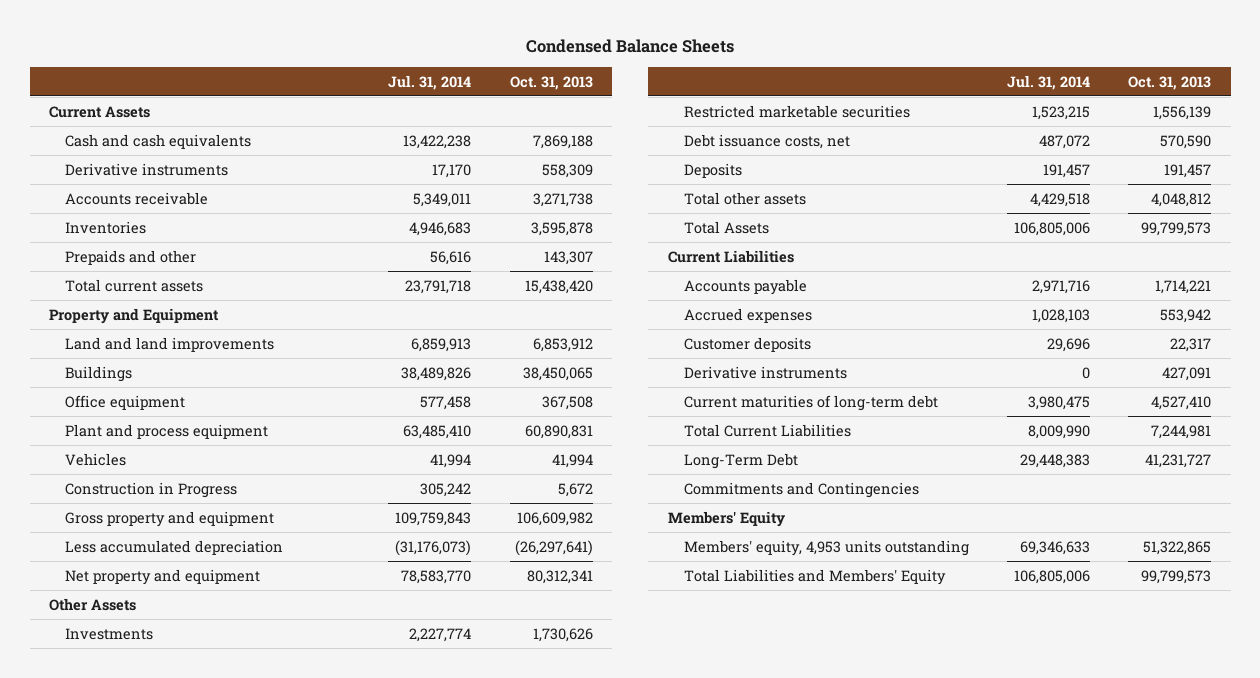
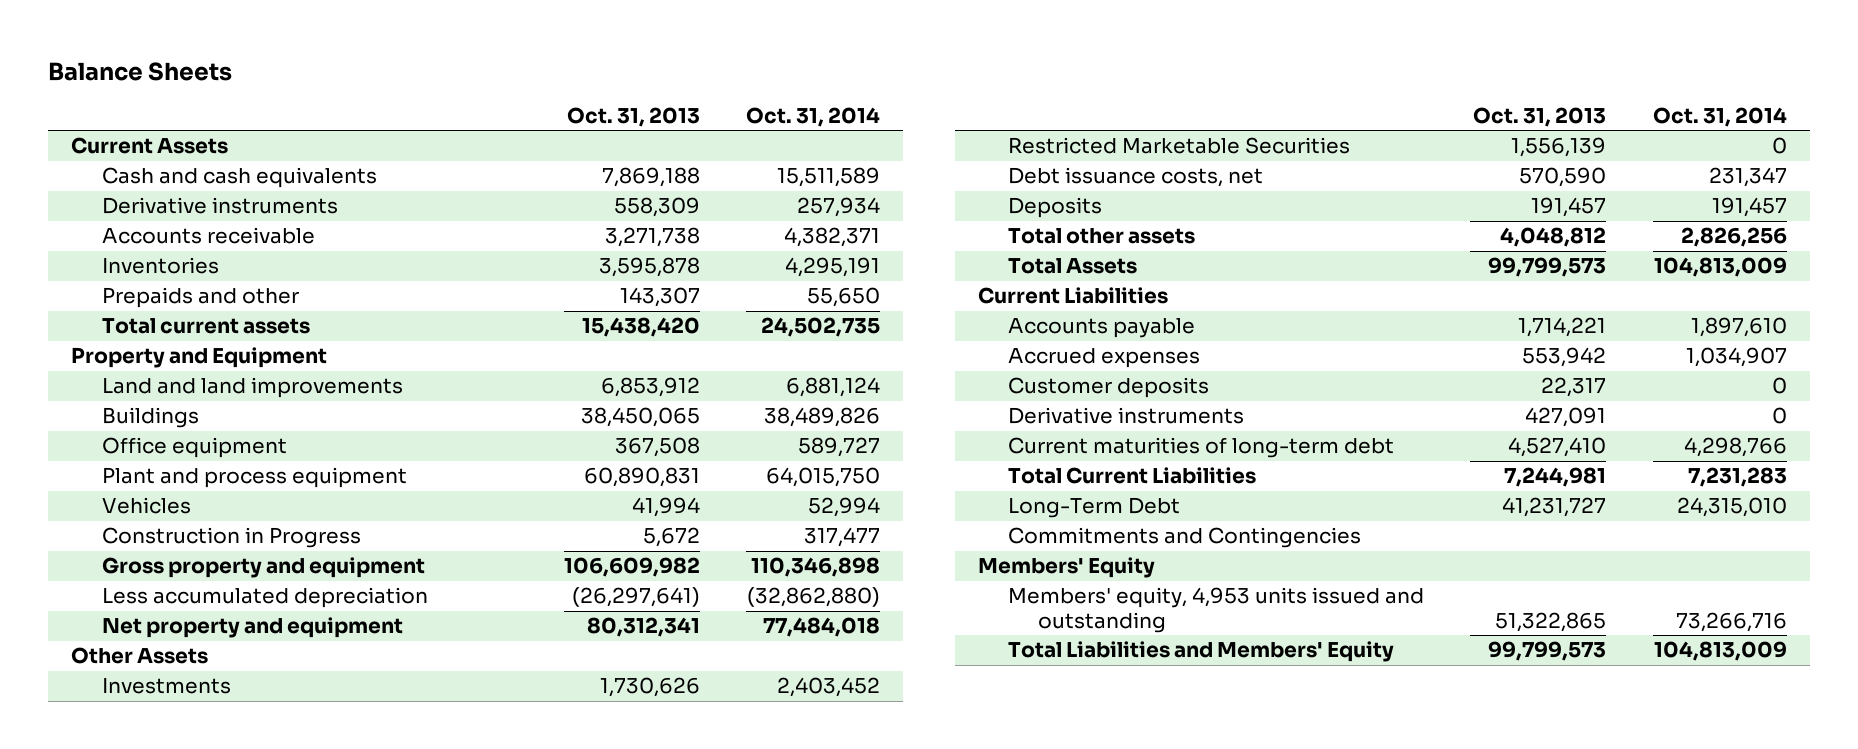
[526,39,735,54] Condensed Balance Sheets -> [48,61,233,81] Balance Sheets
[388,74,472,90] Jul. 31, 2014 -> none
none -> [746,106,881,127] Oct. 31, 2014
[683,104,910,118] Restricted marketable securities -> [1008,137,1351,155] Restricted Marketable Securities
[683,539,969,556] Members' equity, 4,953 units outstanding -> [1008,587,1425,633] Members' equity, 4,953 units issued and outstanding

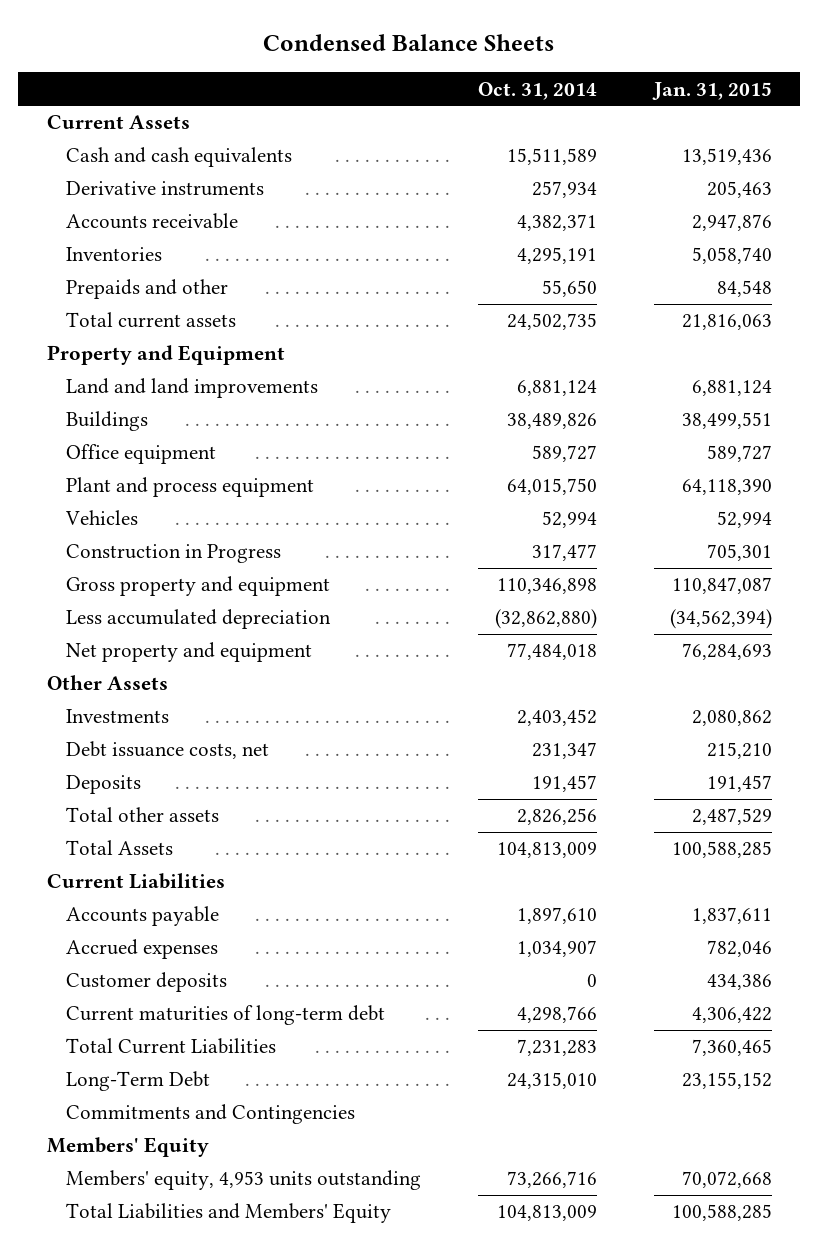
[48,61,233,81] Balance Sheets -> [263,34,555,52] Condensed Balance Sheets
[566,106,700,127] Oct. 31, 2013 -> none
none -> [651,81,772,100] Jan. 31, 2015
[1008,137,1351,155] Restricted Marketable Securities -> none
[1008,407,1245,425] Derivative instruments -> none
[1008,587,1425,633] Members' equity, 4,953 units issued and outstanding -> [66,1170,422,1191] Members' equity, 4,953 units outstanding

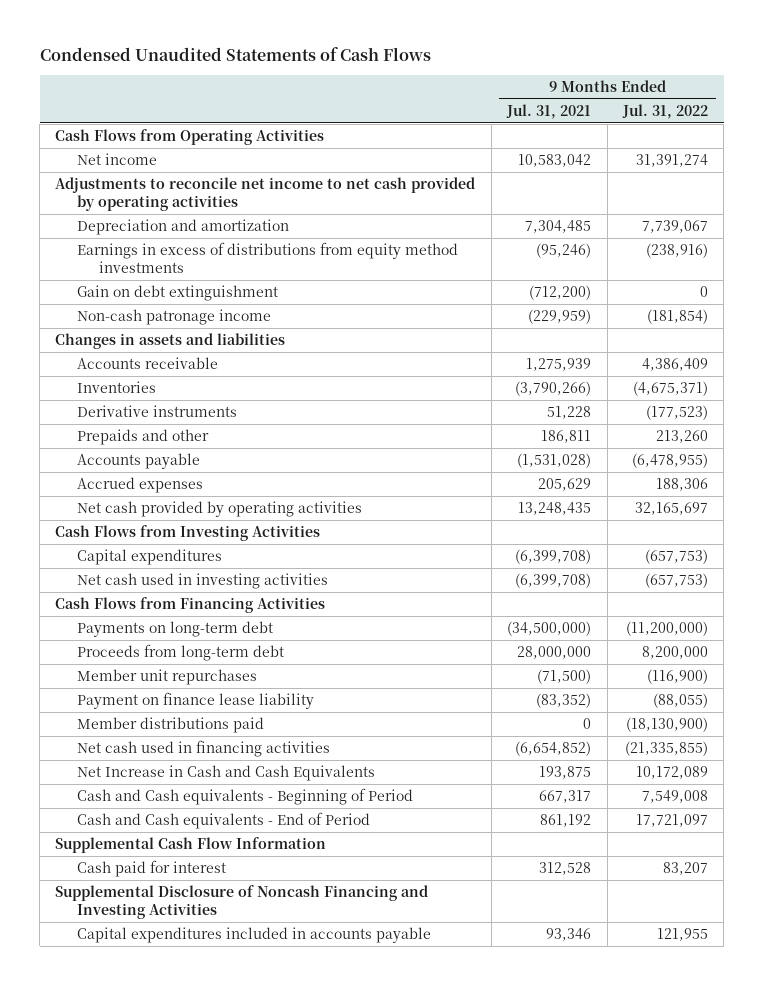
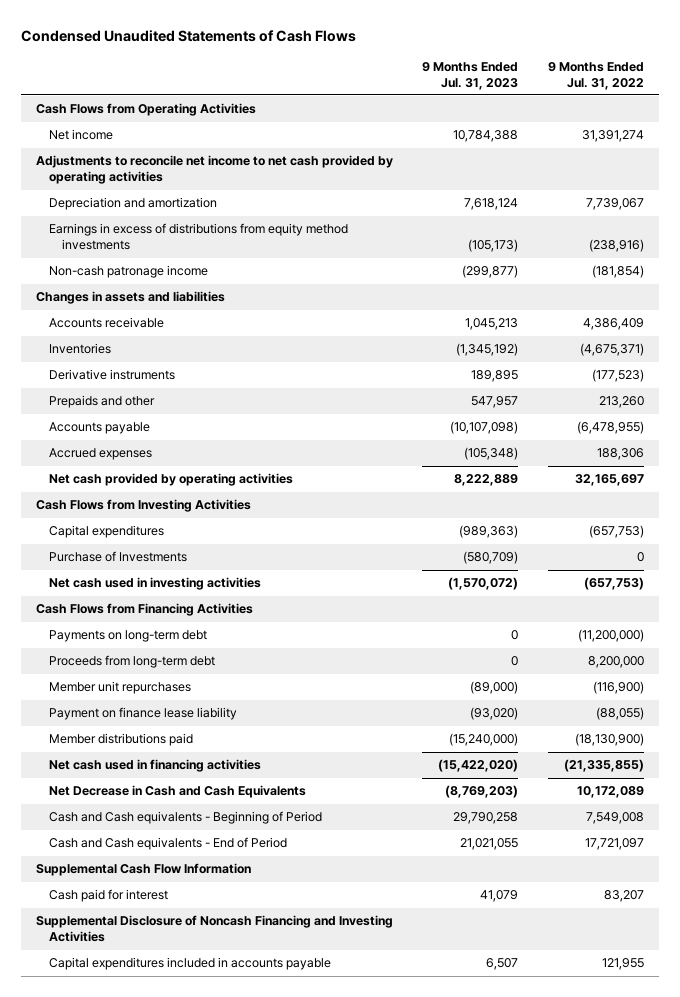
[506,103,592,119] Jul. 31, 2021 -> none
none -> [422,61,519,90] 9 Months Ended Jul. 31, 2023
[77,285,279,302] Gain on debt extinguishment -> none
none -> [48,551,187,563] Purchase of Investments
[77,765,376,782] Net Increase in Cash and Cash Equivalents -> [48,785,306,799] Net Decrease in Cash and Cash Equivalents

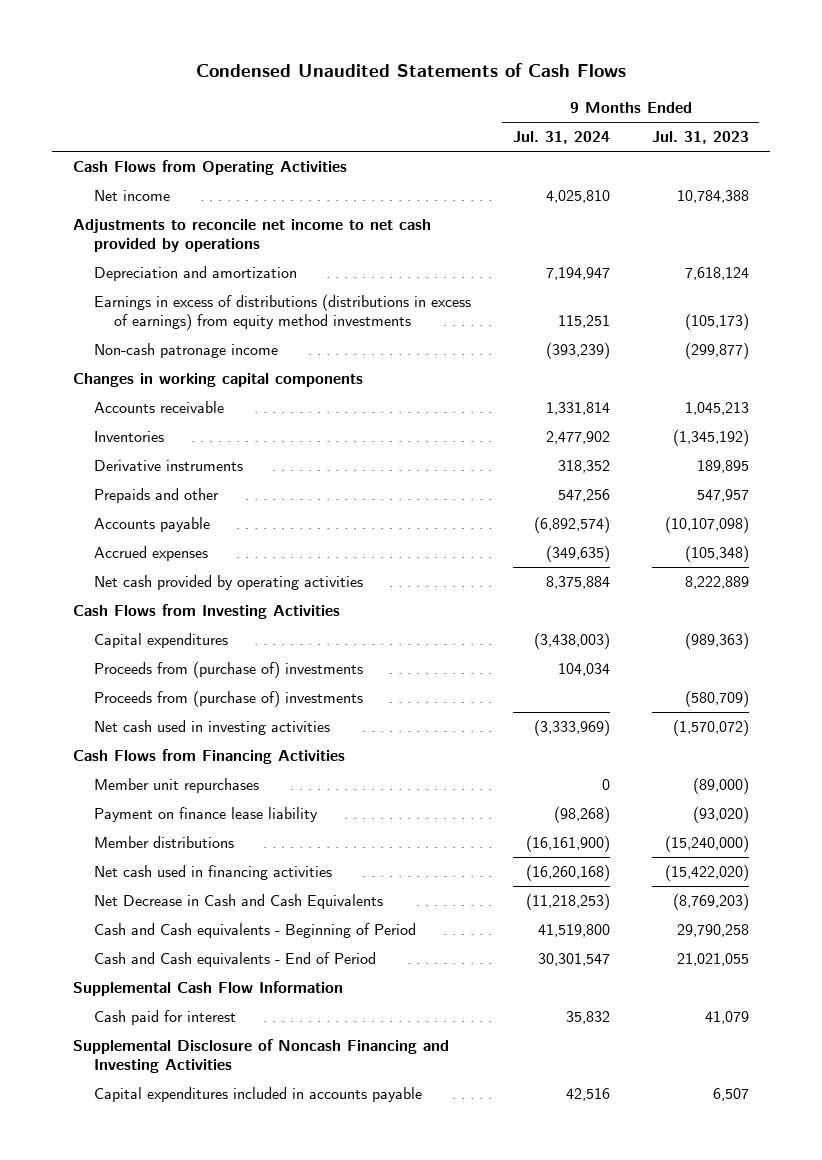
[547,61,644,90] 9 Months Ended Jul. 31, 2022 -> none
none -> [512,131,610,145] Jul. 31, 2024
[35,155,393,185] Adjustments to reconcile net income to net cash provided by operating activities -> [72,219,431,253] Adjustments to reconcile net income to net cash provided by operations
[48,223,348,251] Earnings in excess of distributions from equity method investments -> [93,295,471,331] Earnings in excess of distributions (distributions in excess of earnings) from equity method investments
[35,291,225,305] Changes in assets and liabilities -> [72,373,363,388] Changes in working capital components
none -> [93,662,363,679] Proceeds from (purchase of) investments
[48,551,187,563] Purchase of Investments -> [93,691,363,708] Proceeds from (purchase of) investments
[48,630,207,643] Payments on long-term debt -> none
[48,655,215,669] Proceeds from long-term debt -> none
[48,733,193,747] Member distributions paid -> [93,836,234,849] Member distributions

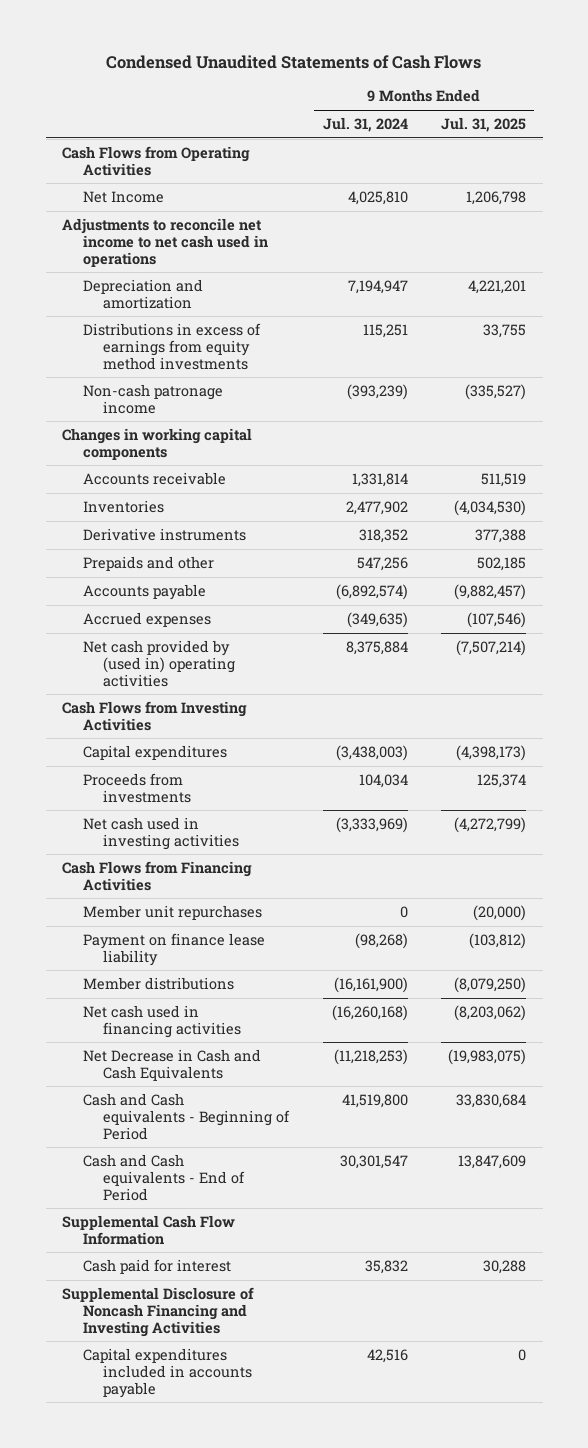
[651,131,749,145] Jul. 31, 2023 -> none
none -> [440,116,526,132] Jul. 31, 2025
[93,190,170,202] Net income -> [82,190,164,203] Net Income
[72,219,431,253] Adjustments to reconcile net income to net cash provided by operations -> [62,217,268,267] Adjustments to reconcile net income to net cash used in operations
[93,295,471,331] Earnings in excess of distributions (distributions in excess of earnings) from equity method investments -> [82,322,261,370] Distributions in excess of earnings from equity method investments
[93,575,363,591] Net cash provided by operating activities -> [82,639,236,687] Net cash provided by (used in) operating activities
[93,691,363,708] Proceeds from (purchase of) investments -> none
[93,662,363,679] Proceeds from (purchase of) investments -> [82,772,192,803] Proceeds from investments

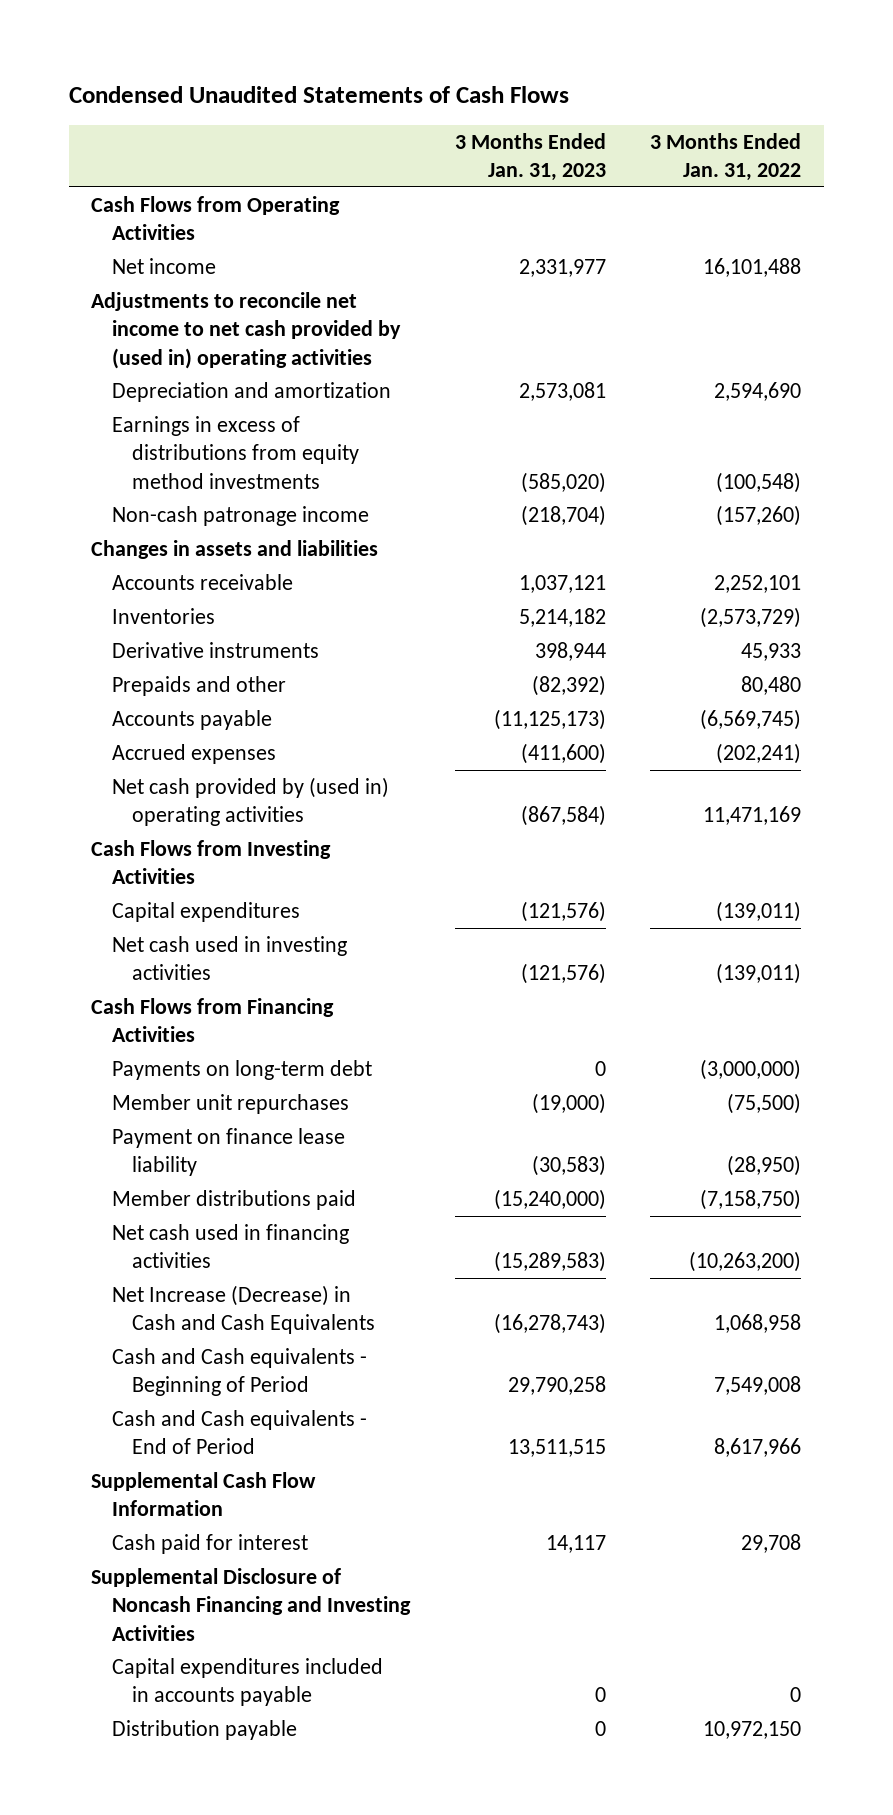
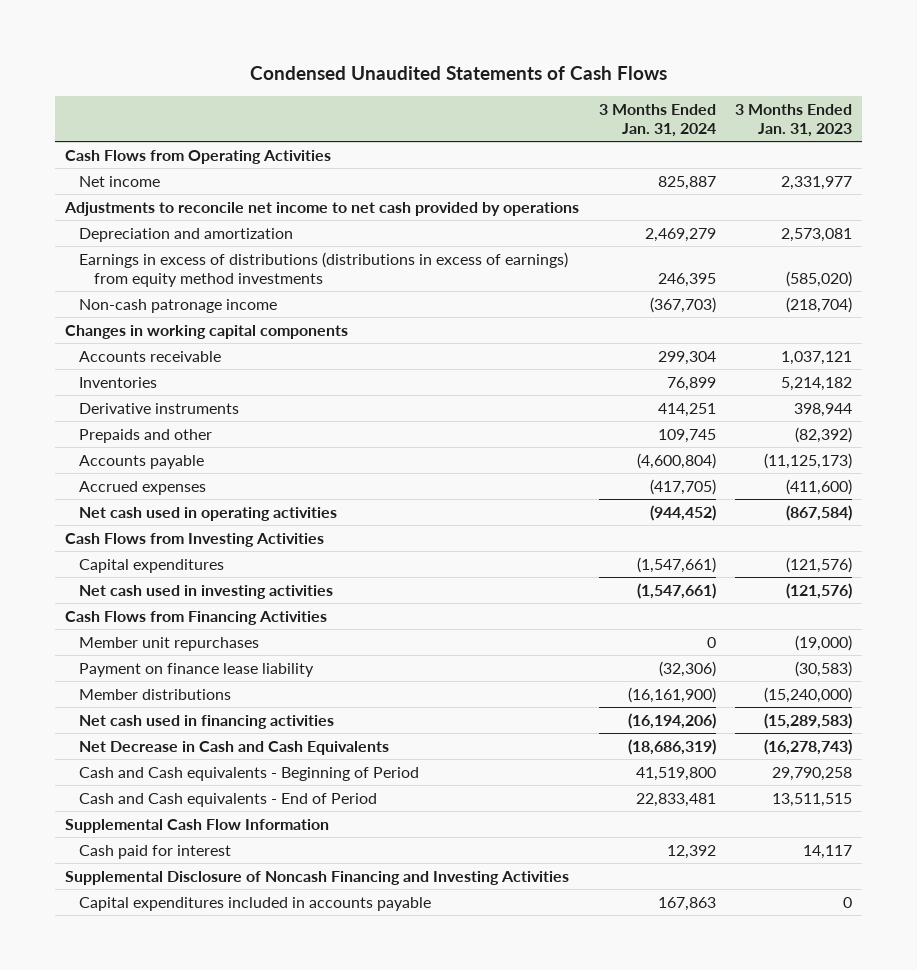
[650,132,802,182] 3 Months Ended Jan. 31, 2022 -> none
none -> [598,104,716,137] 3 Months Ended Jan. 31, 2024
[91,291,401,369] Adjustments to reconcile net income to net cash provided by (used in) operating activities -> [63,202,579,217] Adjustments to reconcile net income to net cash provided by operations
[111,415,360,489] Earnings in excess of distributions from equity method investments -> [79,252,569,287] Earnings in excess of distributions (distributions in excess of earnings) from equity method investments
[91,539,379,559] Changes in assets and liabilities -> [64,325,348,340] Changes in working capital components
[111,776,389,827] Net cash provided by (used in) operating activities -> [79,507,338,522] Net cash used in operating activities
[111,1059,372,1080] Payments on long-term debt -> none
[111,1189,356,1210] Member distributions paid -> [79,689,232,701] Member distributions
[111,1284,376,1335] Net Increase (Decrease) in Cash and Cash Equivalents -> [79,741,390,756] Net Decrease in Cash and Cash Equivalents
[111,1719,297,1740] Distribution payable -> none

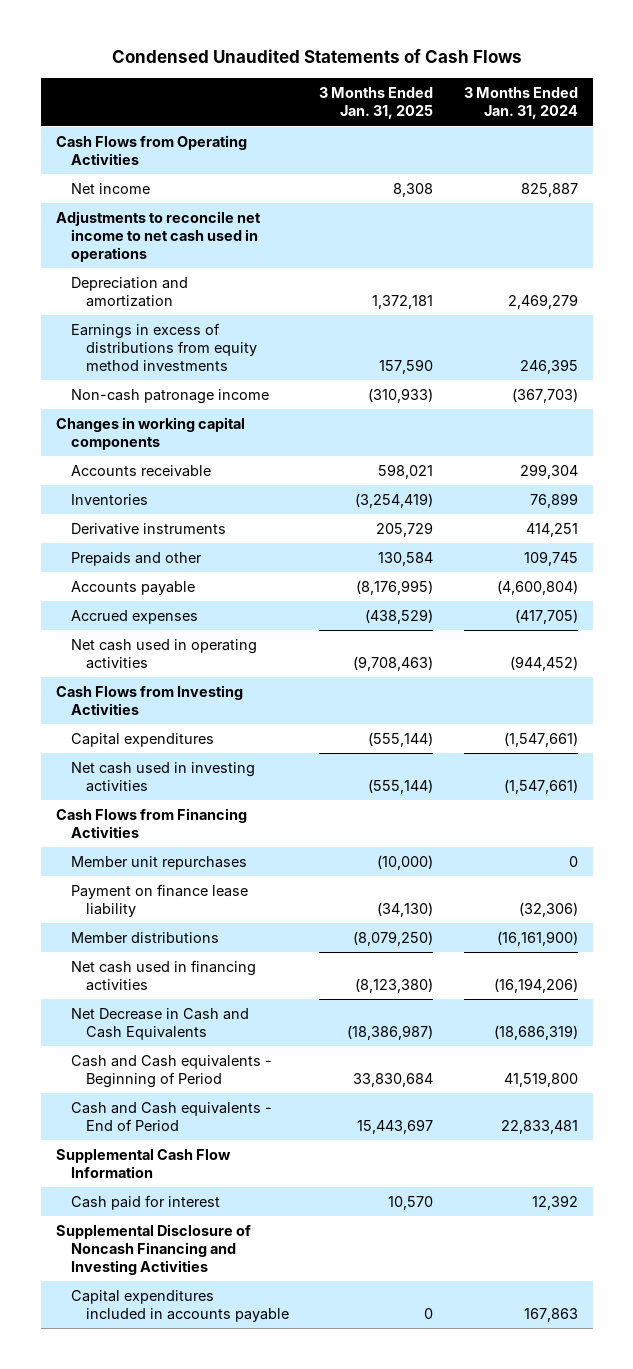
[735,104,853,137] 3 Months Ended Jan. 31, 2023 -> none
none -> [319,87,434,120] 3 Months Ended Jan. 31, 2025
[63,202,579,217] Adjustments to reconcile net income to net cash provided by operations -> [55,211,261,263] Adjustments to reconcile net income to net cash used in operations
[79,252,569,287] Earnings in excess of distributions (distributions in excess of earnings) from equity method investments -> [70,323,258,372] Earnings in excess of distributions from equity method investments

